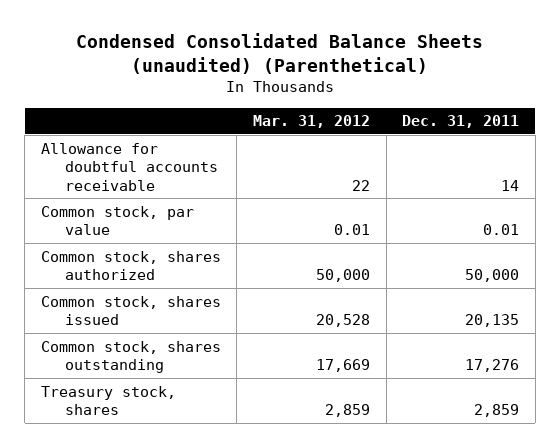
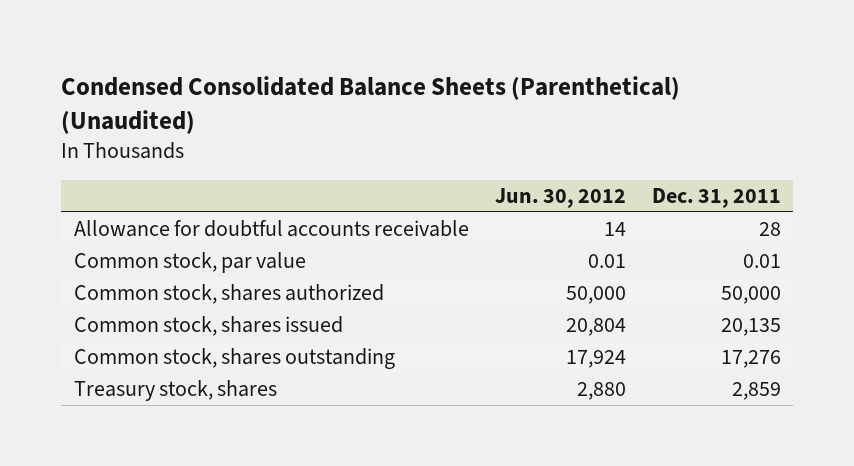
[76,33,484,74] Condensed Consolidated Balance Sheets (unaudited) (Parenthetical) -> [60,75,680,134] Condensed Consolidated Balance Sheets (Parenthetical) (Unaudited)
[253,115,371,129] Mar. 31, 2012 -> none
none -> [494,187,626,208] Jun. 30, 2012
[501,179,520,191] 14 -> [758,222,781,237] 28

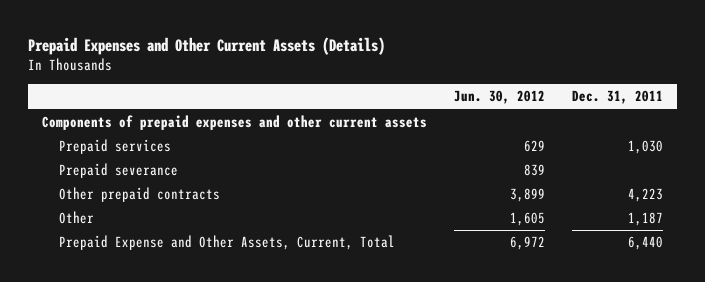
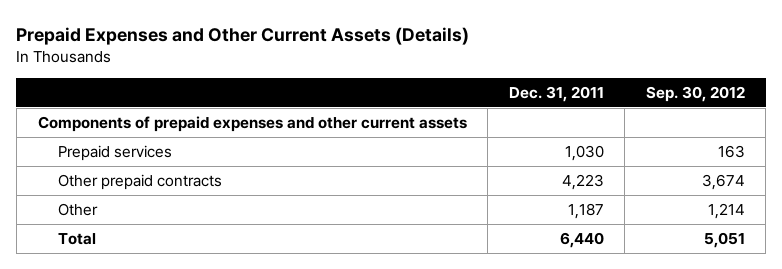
[453,90,545,105] Jun. 30, 2012 -> none
none -> [645,85,745,102] Sep. 30, 2012
[59,163,179,179] Prepaid severance -> none
[59,235,396,251] Prepaid Expense and Other Assets, Current, Total -> [58,233,97,246] Total

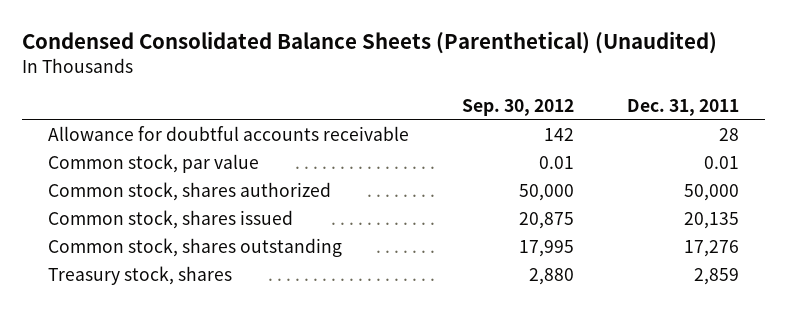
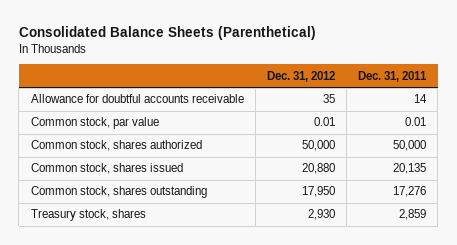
[21,31,717,55] Condensed Consolidated Balance Sheets (Parenthetical) (Unaudited) -> [18,25,316,40] Consolidated Balance Sheets (Parenthetical)
[461,98,574,116] Sep. 30, 2012 -> none
none -> [266,70,335,82] Dec. 31, 2012
[718,127,739,141] 28 -> [414,94,428,104] 14

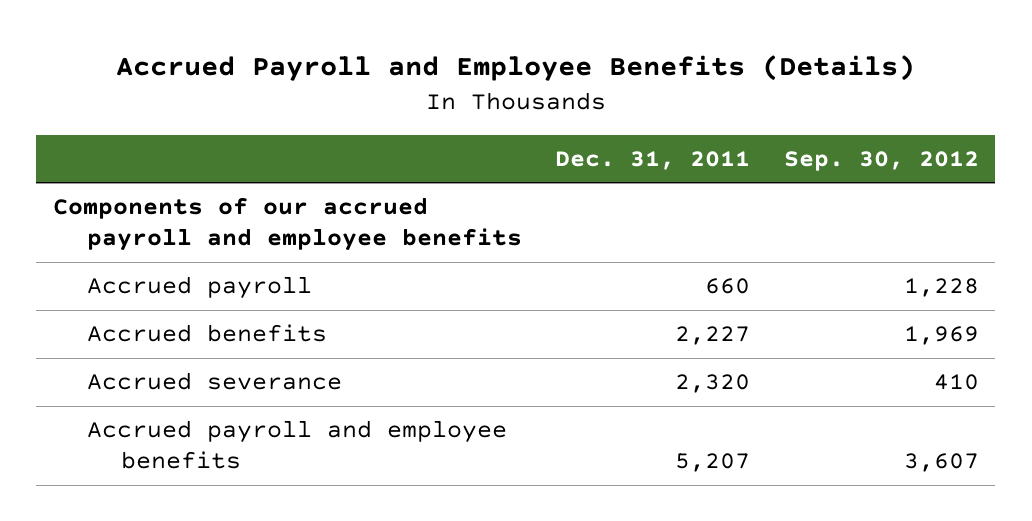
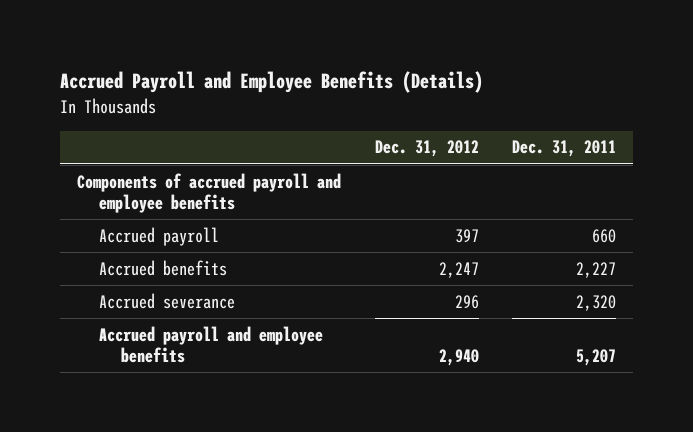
[783,150,979,171] Sep. 30, 2012 -> none
none -> [374,140,479,158] Dec. 31, 2012
[53,197,523,252] Components of our accrued payroll and employee benefits -> [77,172,342,213] Components of accrued payroll and employee benefits

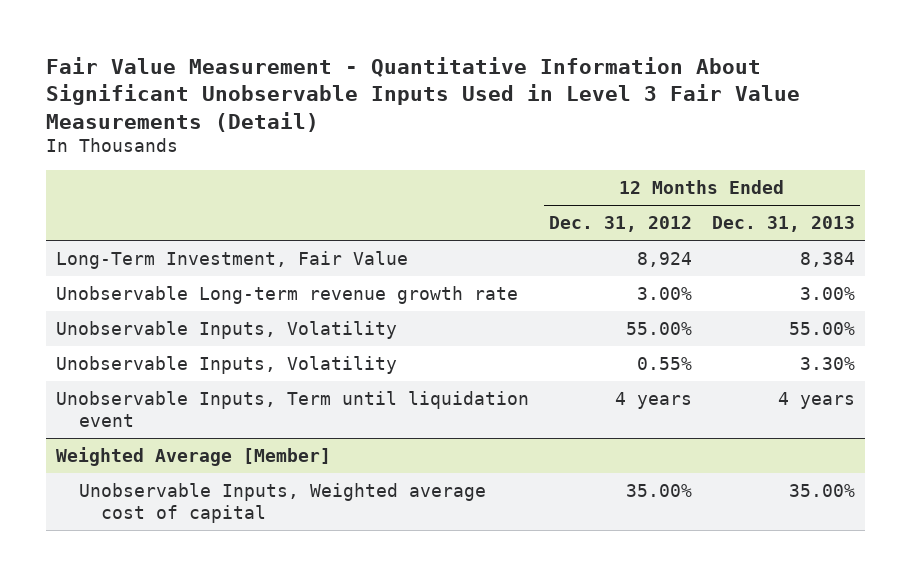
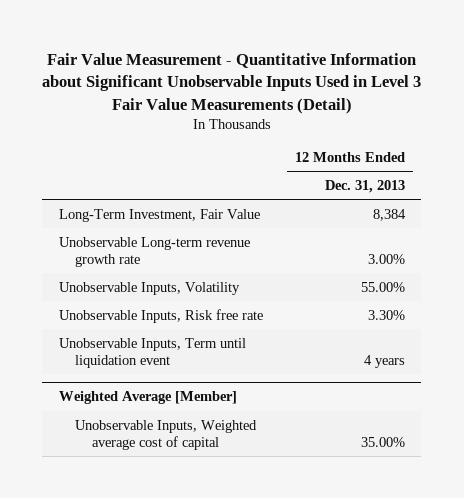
[46,56,801,132] Fair Value Measurement - Quantitative Information About Significant Unobservable Inputs Used in Level 3 Fair Value Measurements (Detail) -> [41,52,421,114] Fair Value Measurement - Quantitative Information about Significant Unobservable Inputs Used in Level 3 Fair Value Measurements (Detail)
[549,216,693,233] Dec. 31, 2012 -> none
[56,356,398,375] Unobservable Inputs, Volatility -> [58,308,263,323] Unobservable Inputs, Risk free rate

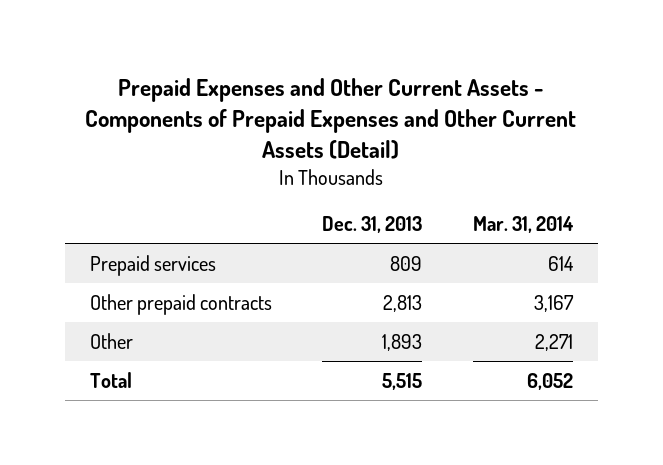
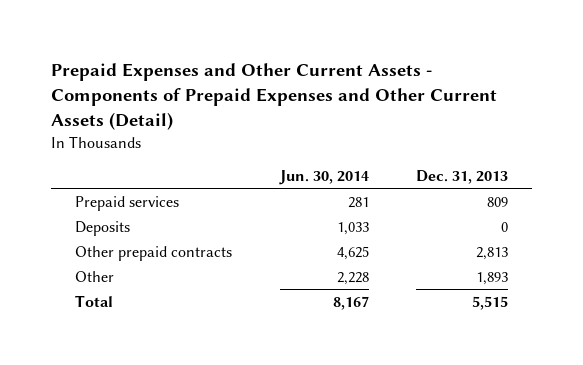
[472,216,574,234] Mar. 31, 2014 -> none
none -> [278,170,369,186] Jun. 30, 2014
none -> [75,220,131,236] Deposits

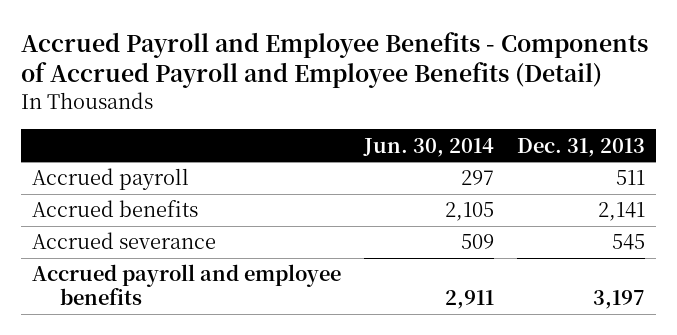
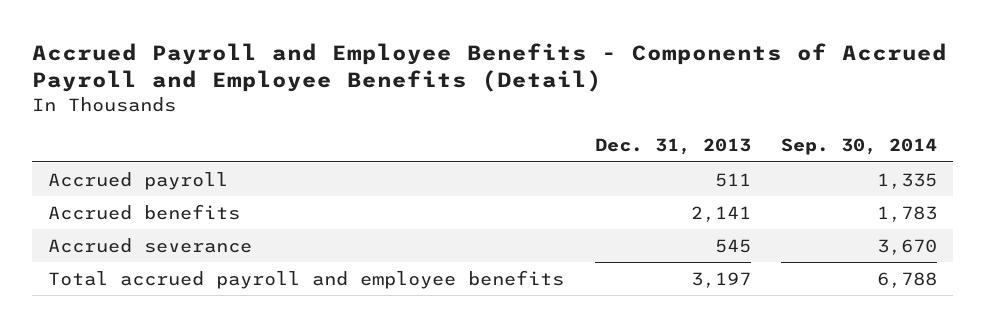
[362,137,494,157] Jun. 30, 2014 -> none
none -> [781,138,938,156] Sep. 30, 2014
[31,264,341,306] Accrued payroll and employee benefits -> [47,269,564,289] Total accrued payroll and employee benefits

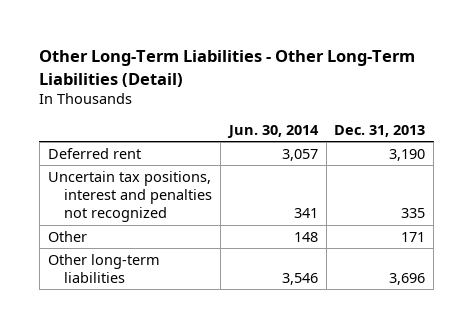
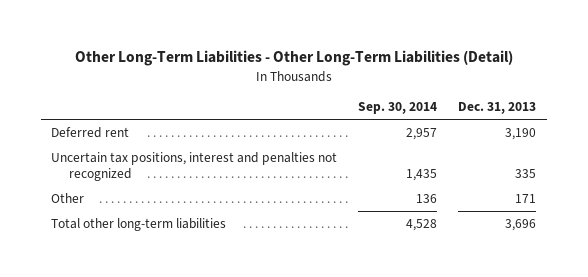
[226,125,319,139] Jun. 30, 2014 -> none
none -> [358,102,438,115] Sep. 30, 2014
[47,253,160,284] Other long-term liabilities -> [51,218,227,232] Total other long-term liabilities

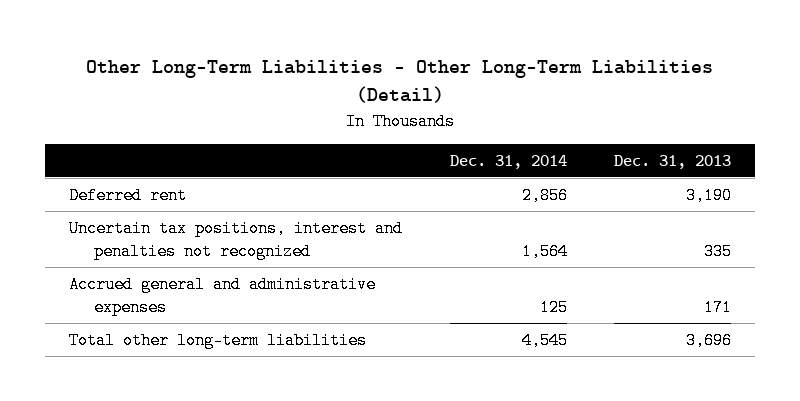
[358,102,438,115] Sep. 30, 2014 -> none
none -> [449,154,567,169] Dec. 31, 2014
[51,193,85,204] Other -> [68,275,376,317] Accrued general and administrative expenses

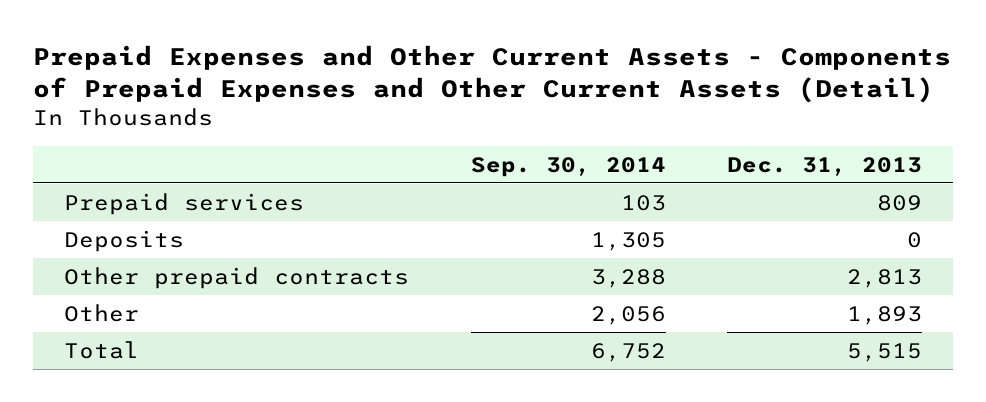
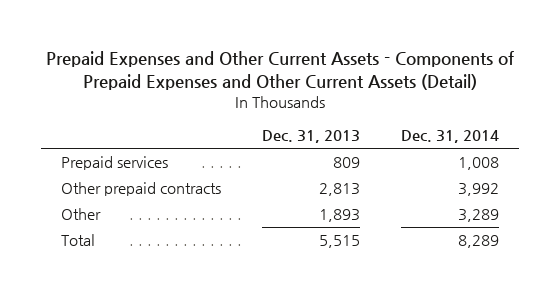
[470,156,666,177] Sep. 30, 2014 -> none
none -> [400,130,499,144] Dec. 31, 2014
[63,229,184,252] Deposits -> none

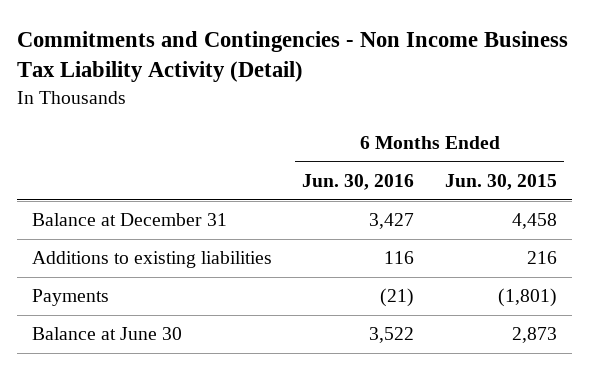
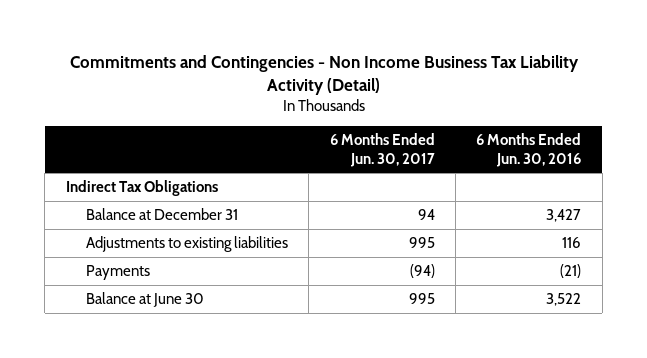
[444,173,557,190] Jun. 30, 2015 -> none
none -> [329,132,435,167] 6 Months Ended Jun. 30, 2017
none -> [65,180,218,197] Indirect Tax Obligations
[31,251,272,269] Additions to existing liabilities -> [85,236,288,253] Adjustments to existing liabilities

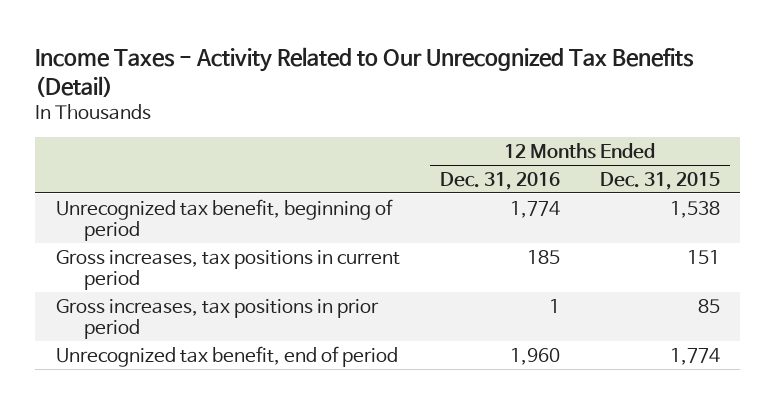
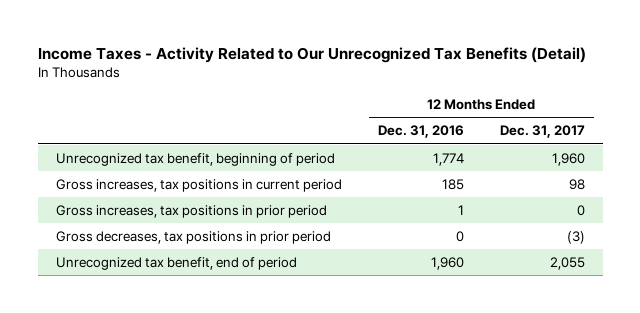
[599,171,720,190] Dec. 31, 2015 -> none
none -> [499,125,585,139] Dec. 31, 2017
none -> [55,231,331,245] Gross decreases, tax positions in prior period

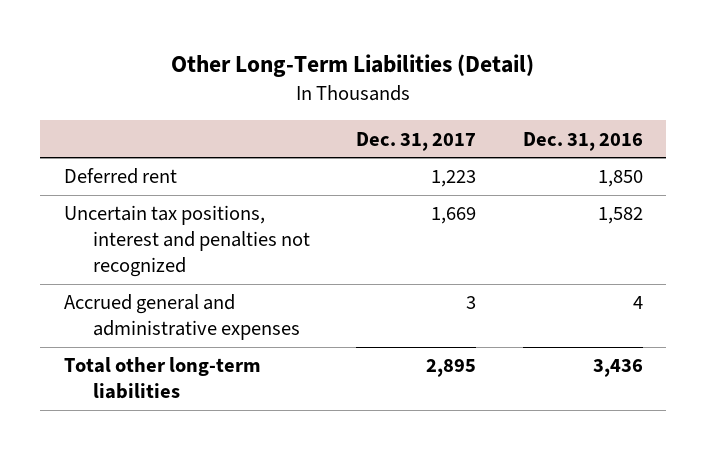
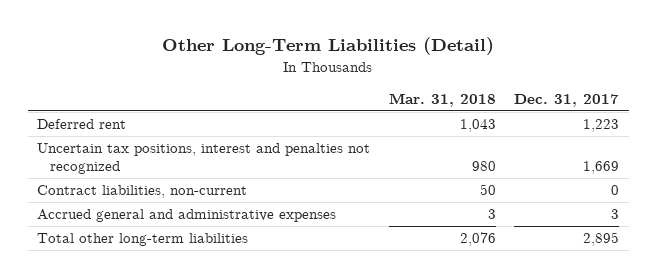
[522,131,643,151] Dec. 31, 2016 -> none
none -> [388,93,496,108] Mar. 31, 2018
none -> [37,185,248,199] Contract liabilities, non-current

